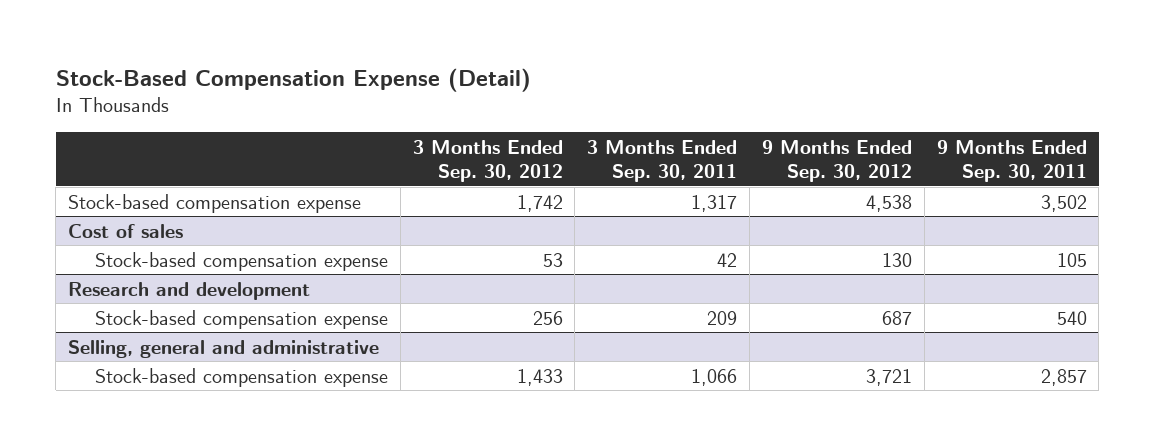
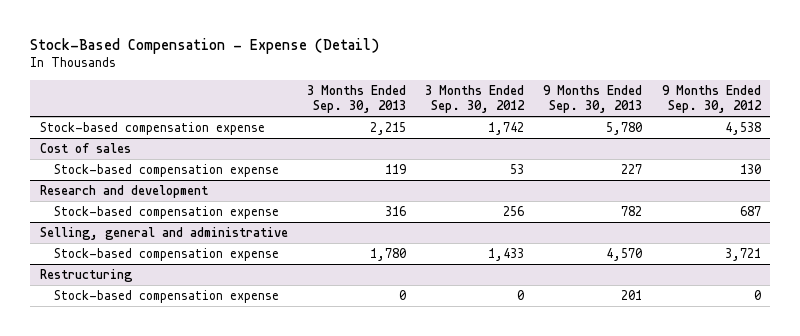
[55,68,531,93] Stock-Based Compensation Expense (Detail) -> [30,37,380,54] Stock-Based Compensation - Expense (Detail)
[587,139,738,182] 3 Months Ended Sep. 30, 2011 -> none
[936,139,1087,182] 9 Months Ended Sep. 30, 2011 -> none
none -> [306,84,406,114] 3 Months Ended Sep. 30, 2013
none -> [543,84,643,114] 9 Months Ended Sep. 30, 2013
none -> [39,268,133,282] Restructuring
none -> [54,289,280,303] Stock-based compensation expense

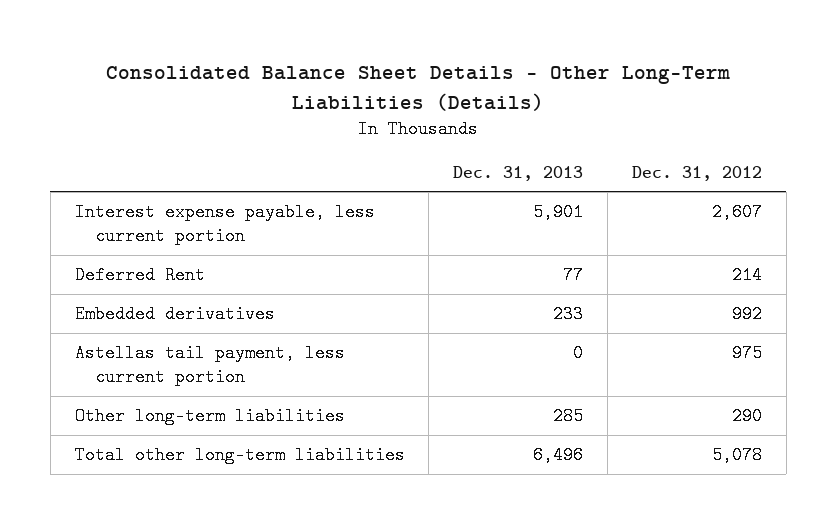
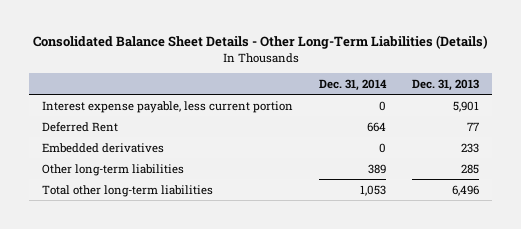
[631,165,762,181] Dec. 31, 2012 -> none
none -> [319,78,388,91] Dec. 31, 2014
[74,344,345,387] Astellas tail payment, less current portion -> none

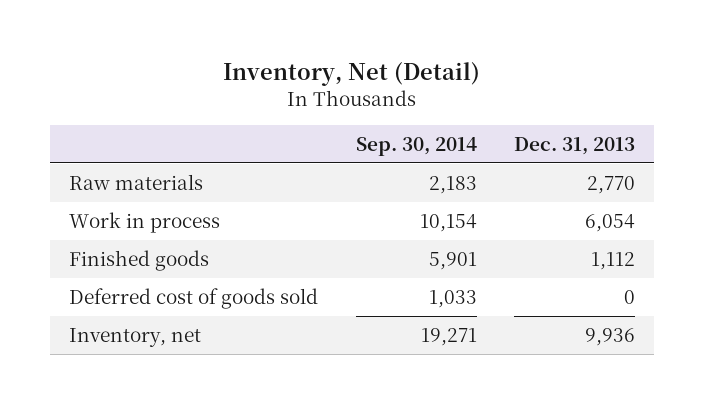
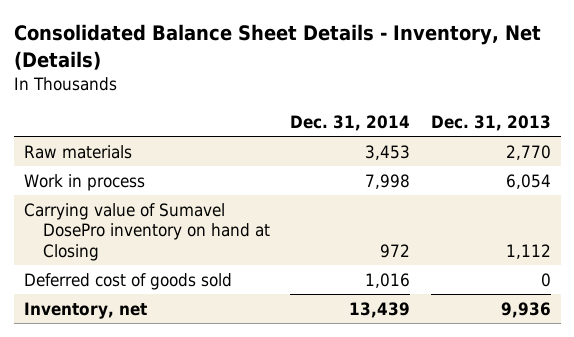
[223,61,481,86] Inventory, Net (Detail) -> [13,24,541,70] Consolidated Balance Sheet Details - Inventory, Net (Details)
[355,136,477,156] Sep. 30, 2014 -> none
none -> [290,114,411,131] Dec. 31, 2014
[69,249,210,271] Finished goods -> [23,202,270,262] Carrying value of Sumavel DosePro inventory on hand at Closing

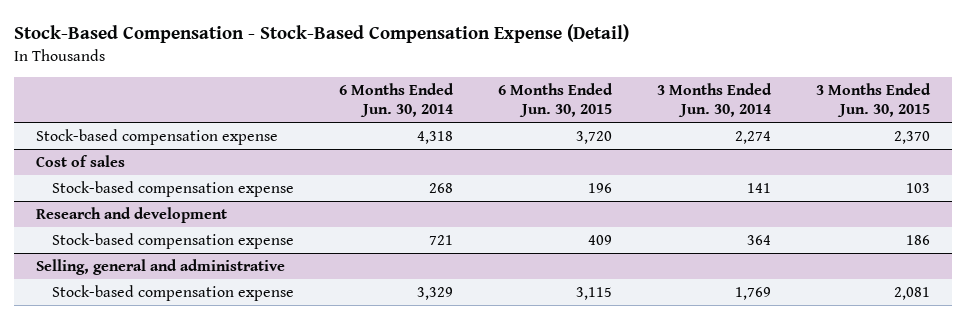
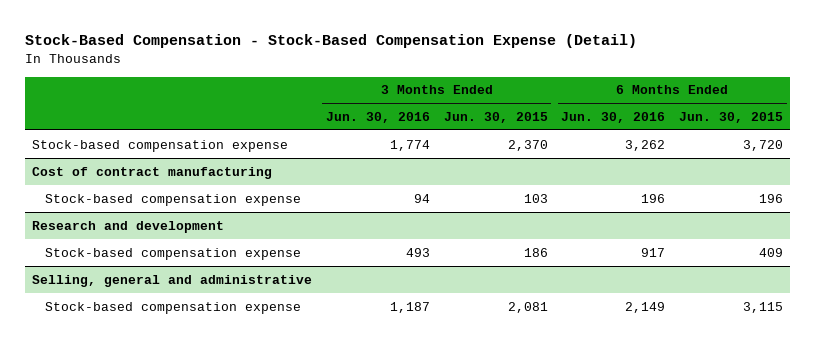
[338,82,454,118] 6 Months Ended Jun. 30, 2014 -> none
[656,82,772,118] 3 Months Ended Jun. 30, 2014 -> none
none -> [325,111,430,123] Jun. 30, 2016
none -> [561,111,666,123] Jun. 30, 2016
[36,154,126,167] Cost of sales -> [31,166,272,179] Cost of contract manufacturing

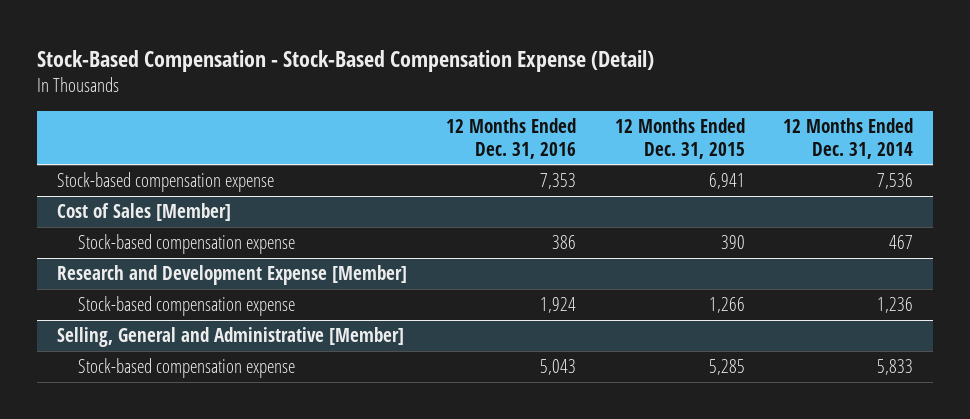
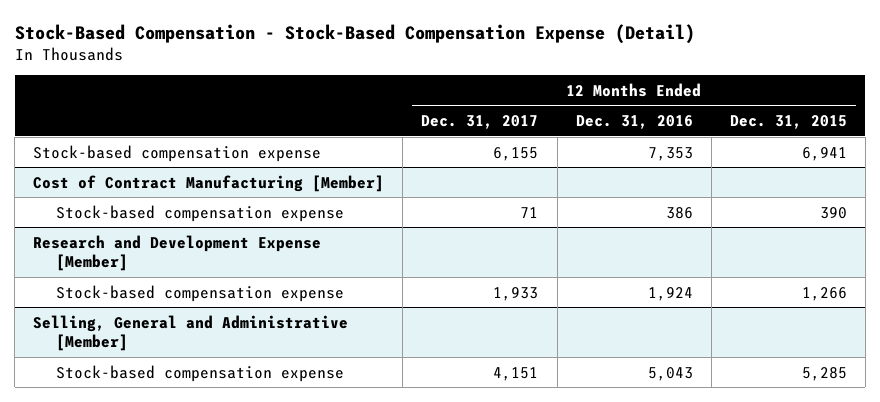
[783,118,914,159] 12 Months Ended Dec. 31, 2014 -> none
none -> [421,115,539,130] Dec. 31, 2017
[56,203,231,222] Cost of Sales [Member] -> [33,174,385,192] Cost of Contract Manufacturing [Member]

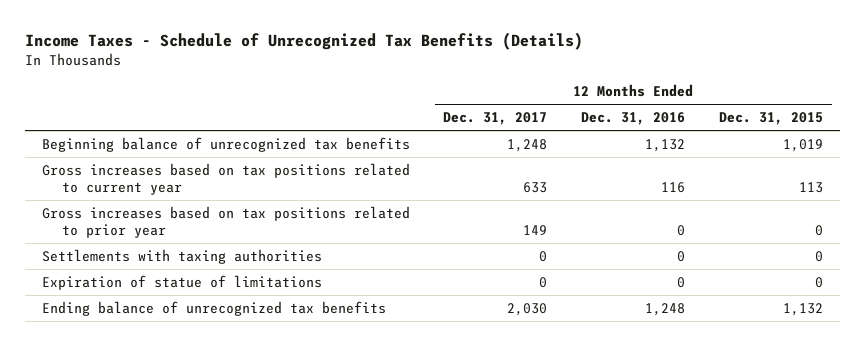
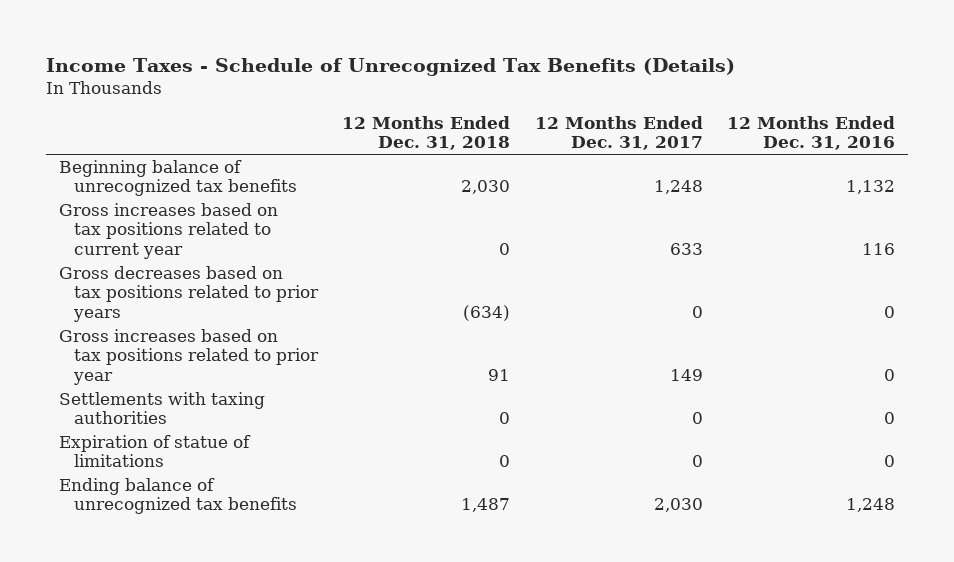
[719,112,824,126] Dec. 31, 2015 -> none
none -> [342,115,511,151] 12 Months Ended Dec. 31, 2018
none -> [58,266,320,322] Gross decreases based on tax positions related to prior years

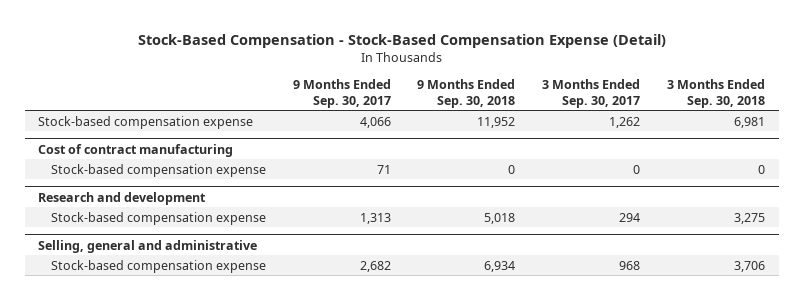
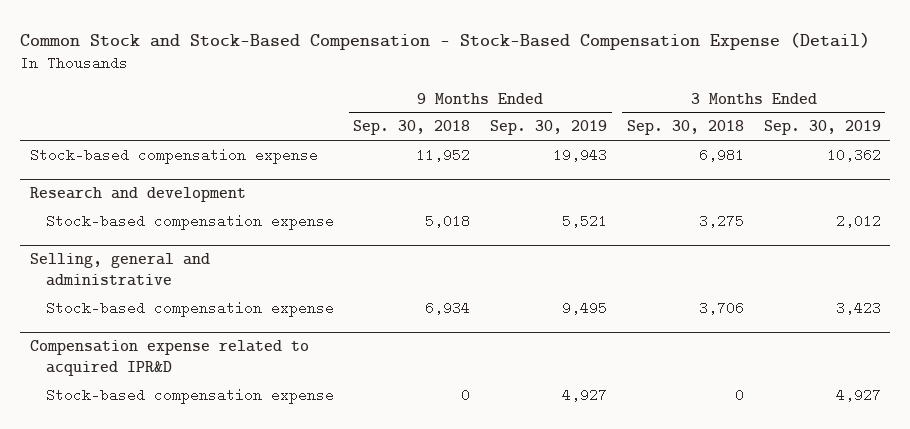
[137,33,666,48] Stock-Based Compensation - Stock-Based Compensation Expense (Detail) -> [20,31,871,50] Common Stock and Stock-Based Compensation - Stock-Based Compensation Expense (Detail)
[292,78,391,108] 9 Months Ended Sep. 30, 2017 -> none
[542,78,641,108] 3 Months Ended Sep. 30, 2017 -> none
none -> [490,120,608,136] Sep. 30, 2019
none -> [763,120,881,136] Sep. 30, 2019
[38,143,234,157] Cost of contract manufacturing -> none
[50,163,266,177] Stock-based compensation expense -> none
none -> [29,340,309,377] Compensation expense related to acquired IPR&D
none -> [45,387,334,404] Stock-based compensation expense

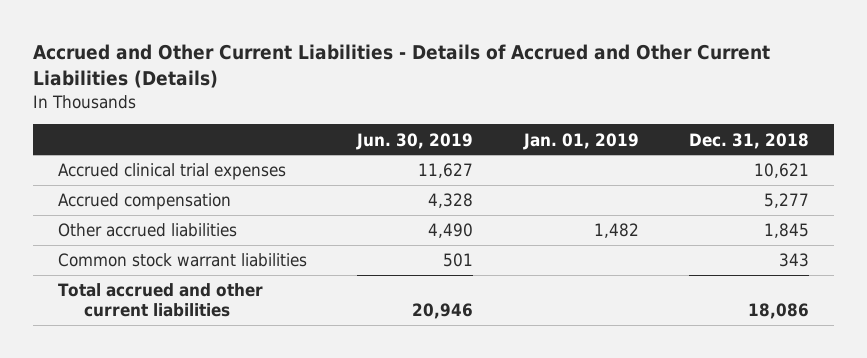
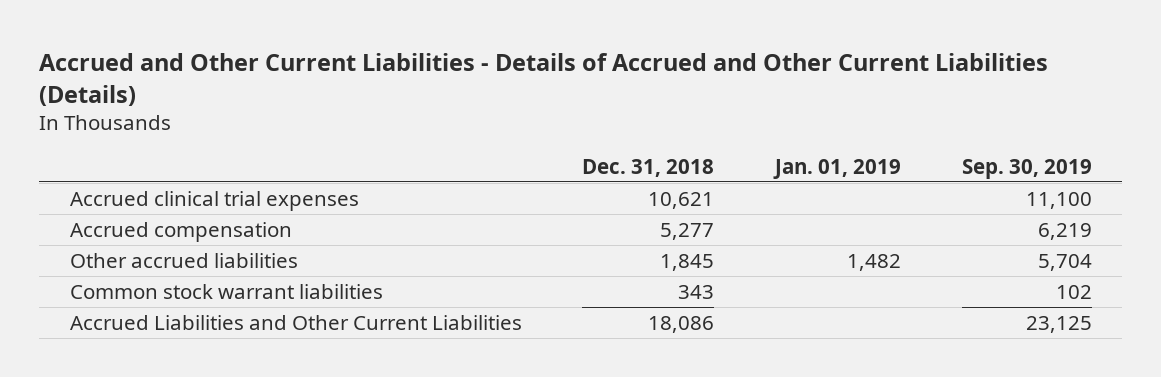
[356,132,474,150] Jun. 30, 2019 -> none
none -> [961,158,1092,179] Sep. 30, 2019
[58,283,264,318] Total accrued and other current liabilities -> [69,314,522,330] Accrued Liabilities and Other Current Liabilities

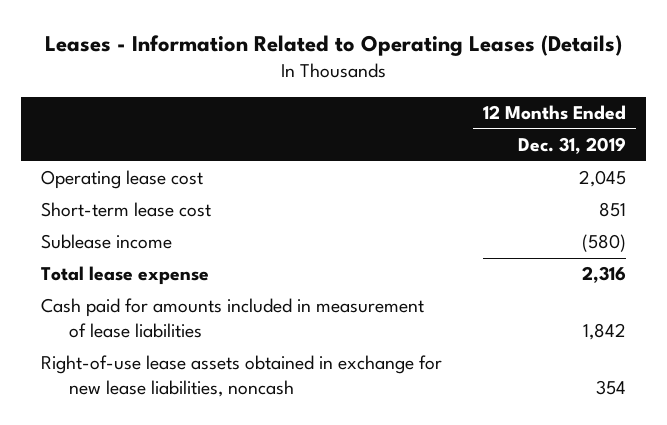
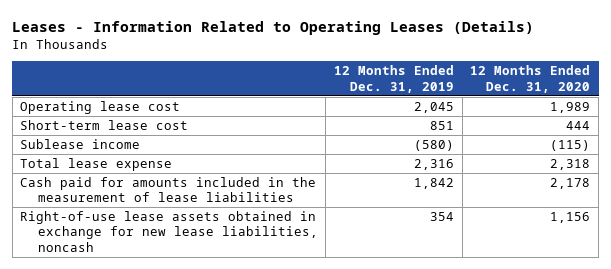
none -> [470,65,591,93] 12 Months Ended Dec. 31, 2020
[41,298,425,339] Cash paid for amounts included in measurement of lease liabilities -> [20,177,317,203] Cash paid for amounts included in the measurement of lease liabilities

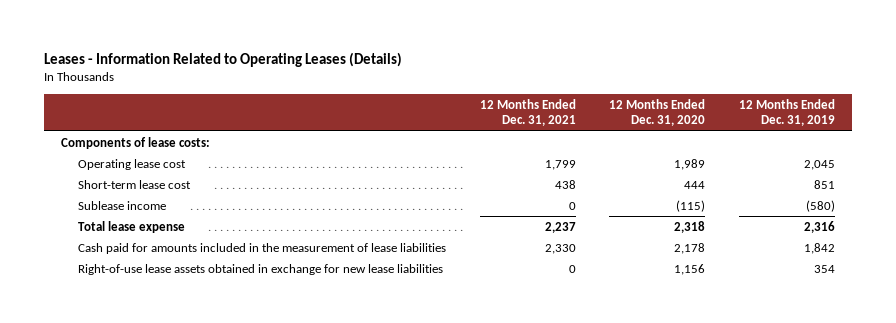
none -> [479,99,576,127] 12 Months Ended Dec. 31, 2021
none -> [61,136,211,149] Components of lease costs:
[20,211,318,252] Right-of-use lease assets obtained in exchange for new lease liabilities, noncash -> [78,263,444,275] Right-of-use lease assets obtained in exchange for new lease liabilities

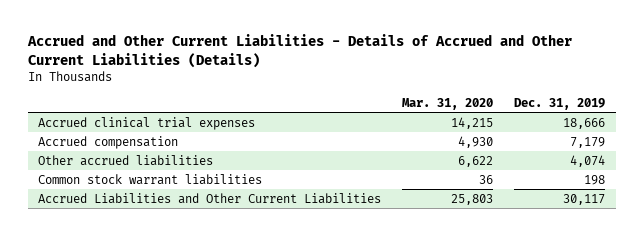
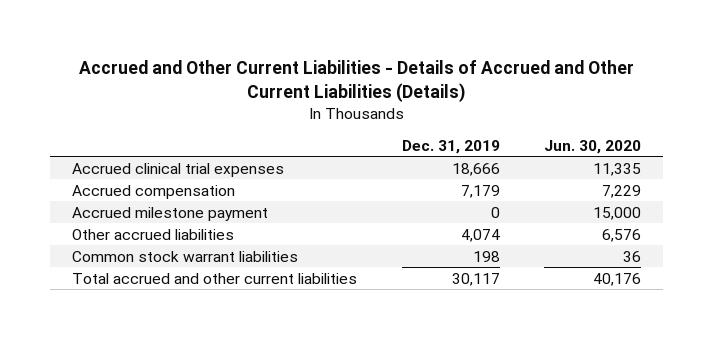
[402,97,494,110] Mar. 31, 2020 -> none
none -> [543,139,641,154] Jun. 30, 2020
none -> [72,206,269,221] Accrued milestone payment
[38,192,382,204] Accrued Liabilities and Other Current Liabilities -> [72,272,358,284] Total accrued and other current liabilities

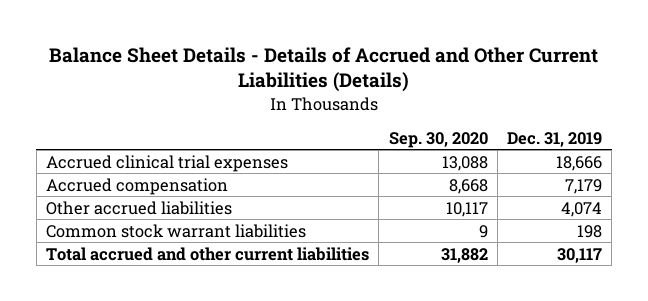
[78,60,634,103] Accrued and Other Current Liabilities - Details of Accrued and Other Current Liabilities (Details) -> [49,46,599,93] Balance Sheet Details - Details of Accrued and Other Current Liabilities (Details)
[543,139,641,154] Jun. 30, 2020 -> none
none -> [388,131,488,148] Sep. 30, 2020
[72,206,269,221] Accrued milestone payment -> none

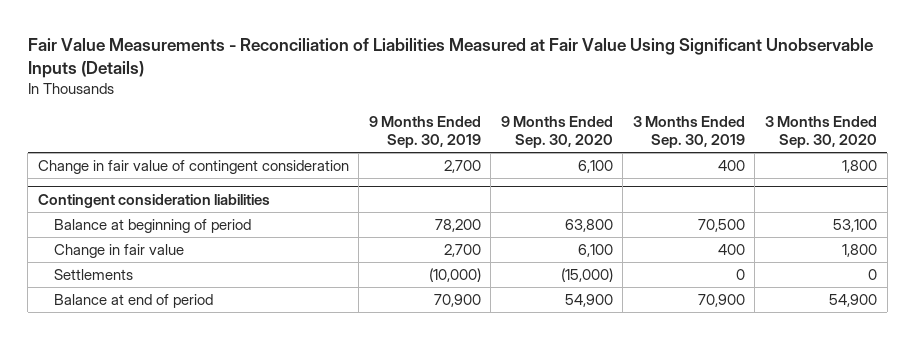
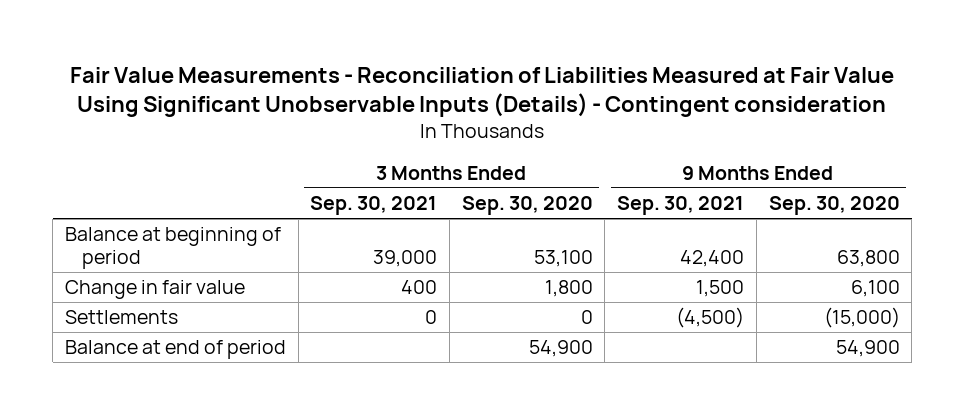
[27,37,873,78] Fair Value Measurements - Reconciliation of Liabilities Measured at Fair Value Using Significant Unobservable Inputs (Details) -> [70,66,895,118] Fair Value Measurements - Reconciliation of Liabilities Measured at Fair Value Using Significant Unobservable Inputs (Details) - Contingent consideration
[368,116,481,148] 9 Months Ended Sep. 30, 2019 -> none
[632,116,745,148] 3 Months Ended Sep. 30, 2019 -> none
none -> [310,196,438,216] Sep. 30, 2021
none -> [617,196,745,216] Sep. 30, 2021
[37,160,349,175] Change in fair value of contingent consideration -> none
[37,193,270,208] Contingent consideration liabilities -> none

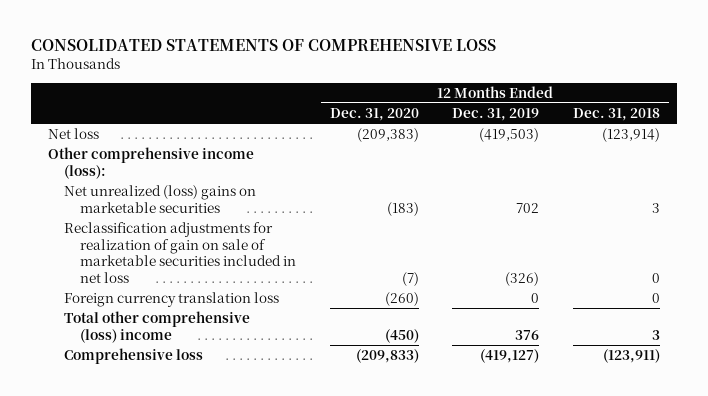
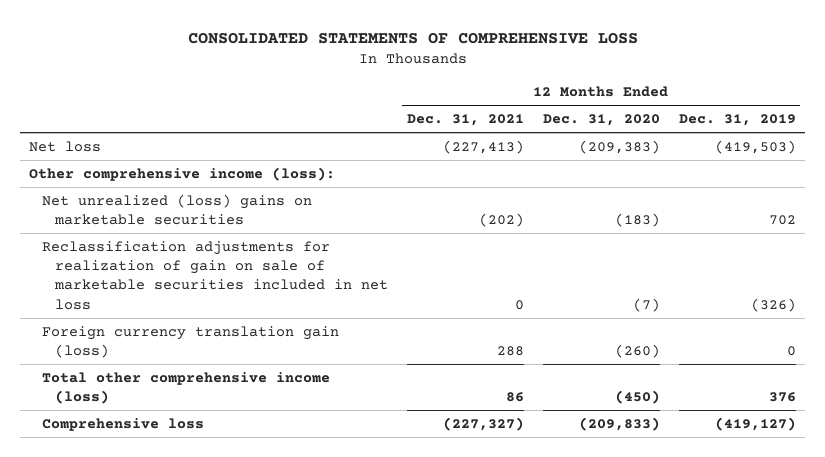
[573,107,661,121] Dec. 31, 2018 -> none
none -> [407,114,525,127] Dec. 31, 2021
[63,291,279,307] Foreign currency translation loss -> [42,325,340,359] Foreign currency translation gain (loss)
[63,310,250,343] Total other comprehensive (loss) income -> [42,371,331,405] Total other comprehensive income (loss)

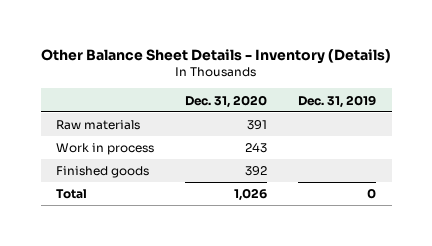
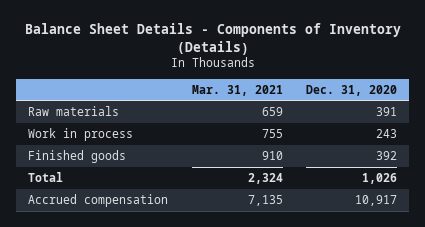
[41,48,392,64] Other Balance Sheet Details - Inventory (Details) -> [24,23,401,55] Balance Sheet Details - Components of Inventory (Details)
[298,94,377,108] Dec. 31, 2019 -> none
none -> [191,84,283,96] Mar. 31, 2021
none -> [28,193,169,207] Accrued compensation

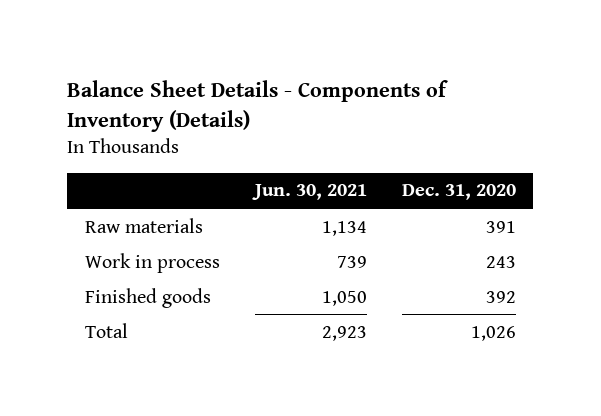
[191,84,283,96] Mar. 31, 2021 -> none
none -> [251,184,367,201] Jun. 30, 2021
[28,193,169,207] Accrued compensation -> none

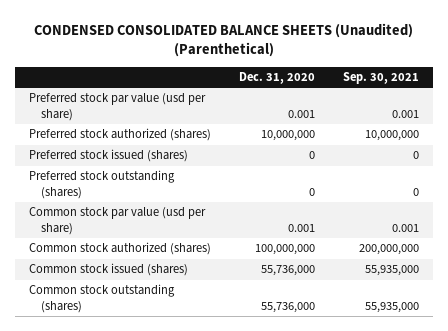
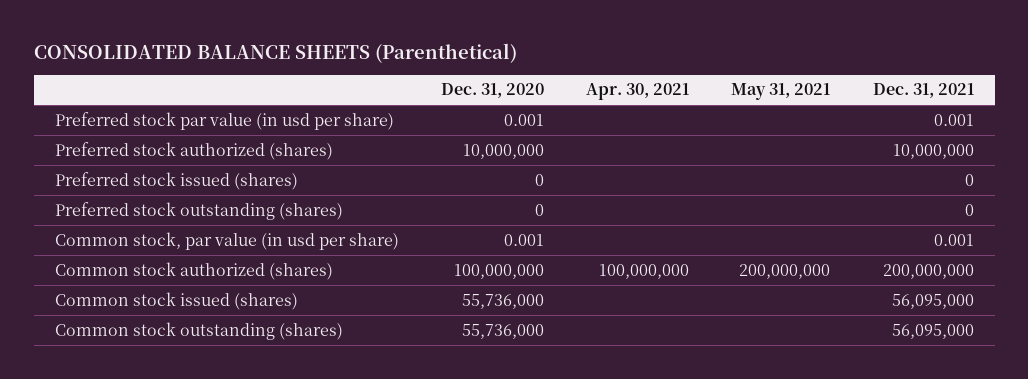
[34,22,414,58] CONDENSED CONSOLIDATED BALANCE SHEETS (Unaudited) (Parenthetical) -> [33,42,517,63] CONSOLIDATED BALANCE SHEETS (Parenthetical)
[342,72,419,85] Sep. 30, 2021 -> none
none -> [586,83,690,101] Apr. 30, 2021
none -> [731,83,831,101] May 31, 2021
none -> [872,83,974,99] Dec. 31, 2021
[29,93,207,121] Preferred stock par value (usd per share) -> [54,111,394,130] Preferred stock par value (in usd per share)
[29,207,207,235] Common stock par value (usd per share) -> [54,231,399,250] Common stock, par value (in usd per share)

